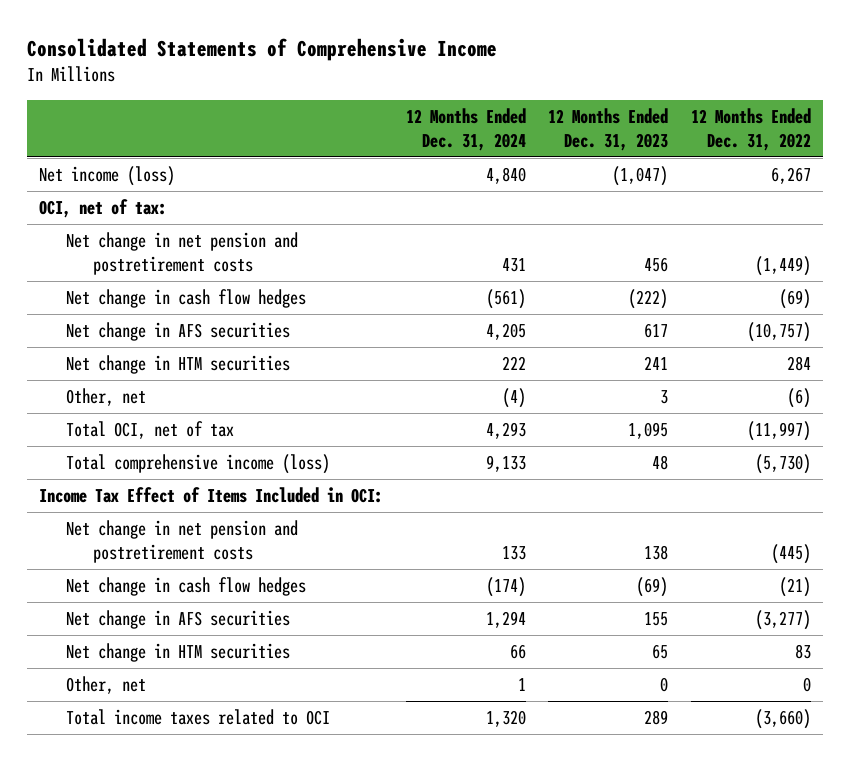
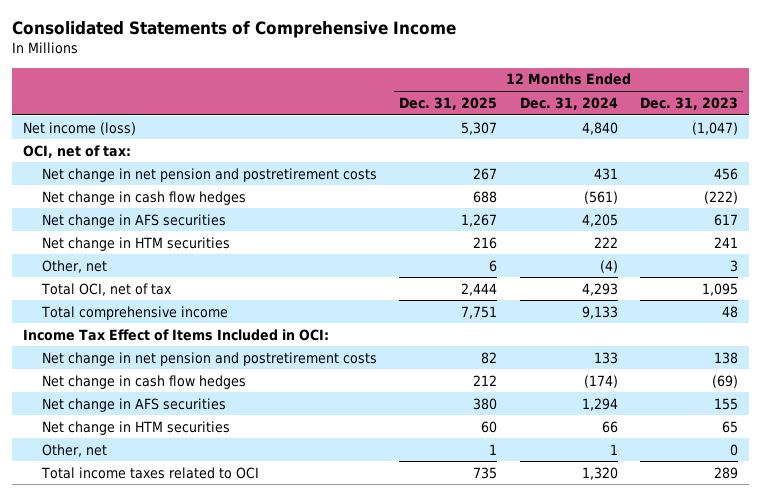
[691,108,812,151] 12 Months Ended Dec. 31, 2022 -> none
none -> [399,96,498,110] Dec. 31, 2025
[65,454,330,475] Total comprehensive income (loss) -> [41,305,229,320] Total comprehensive income

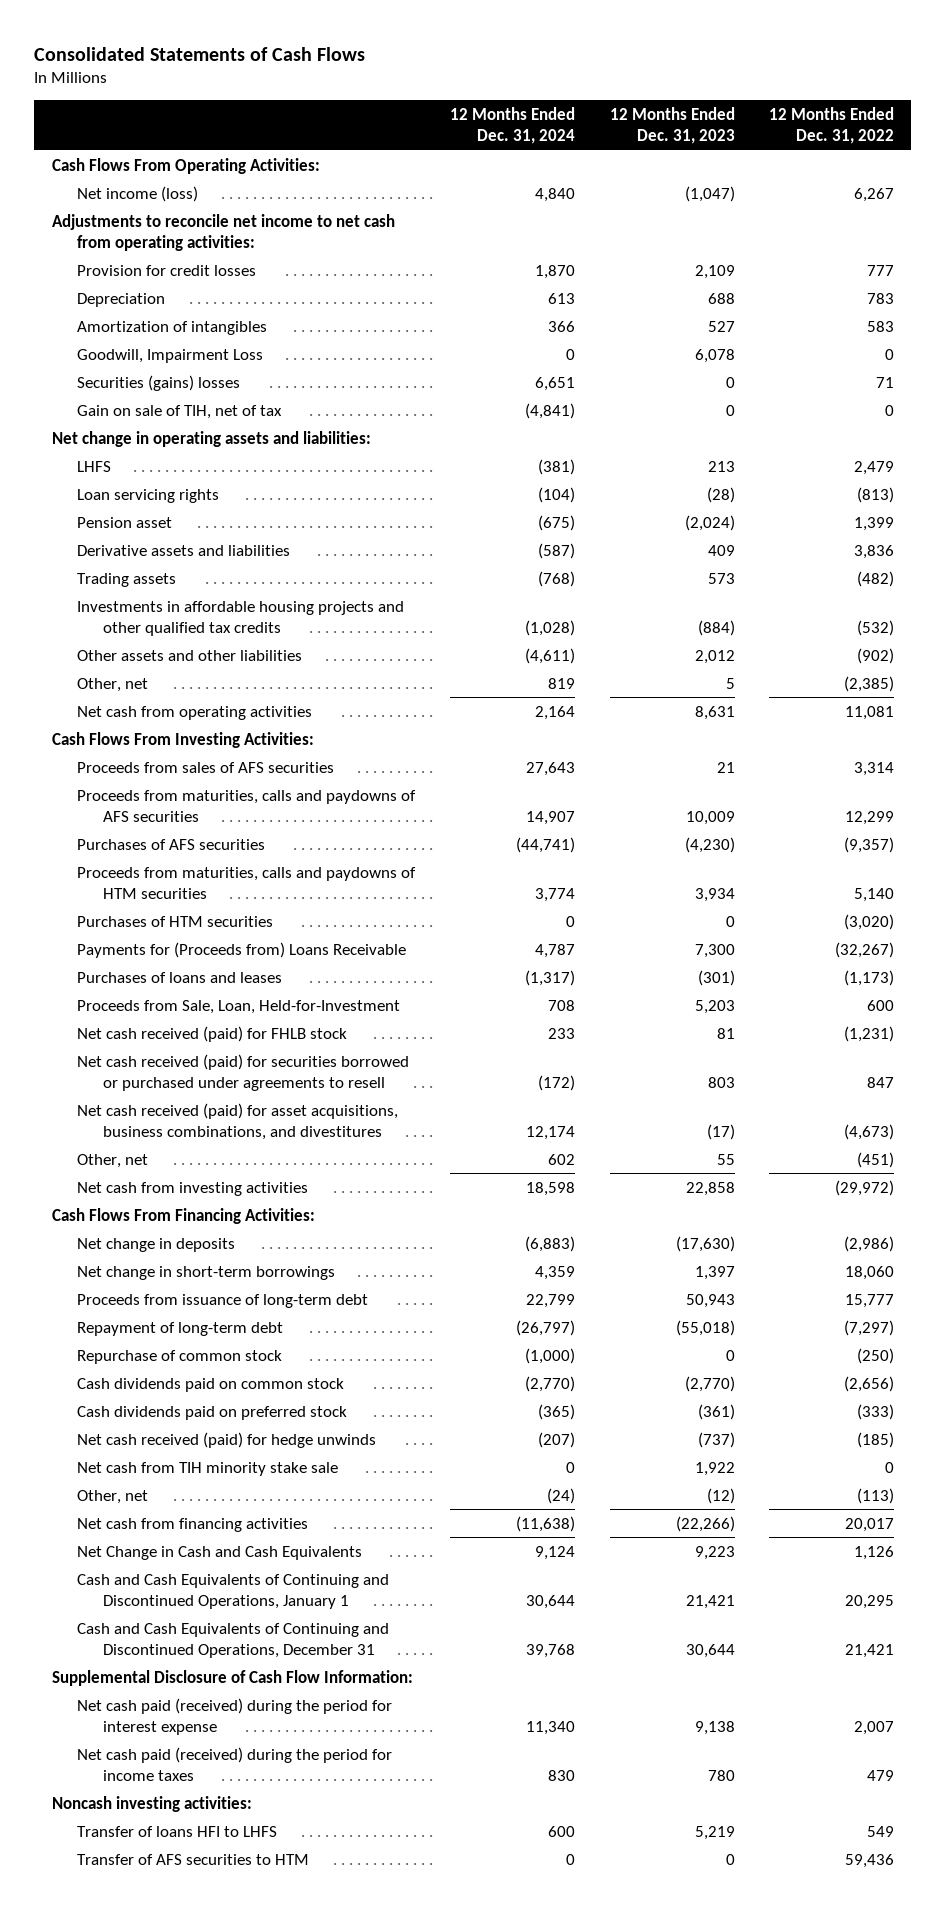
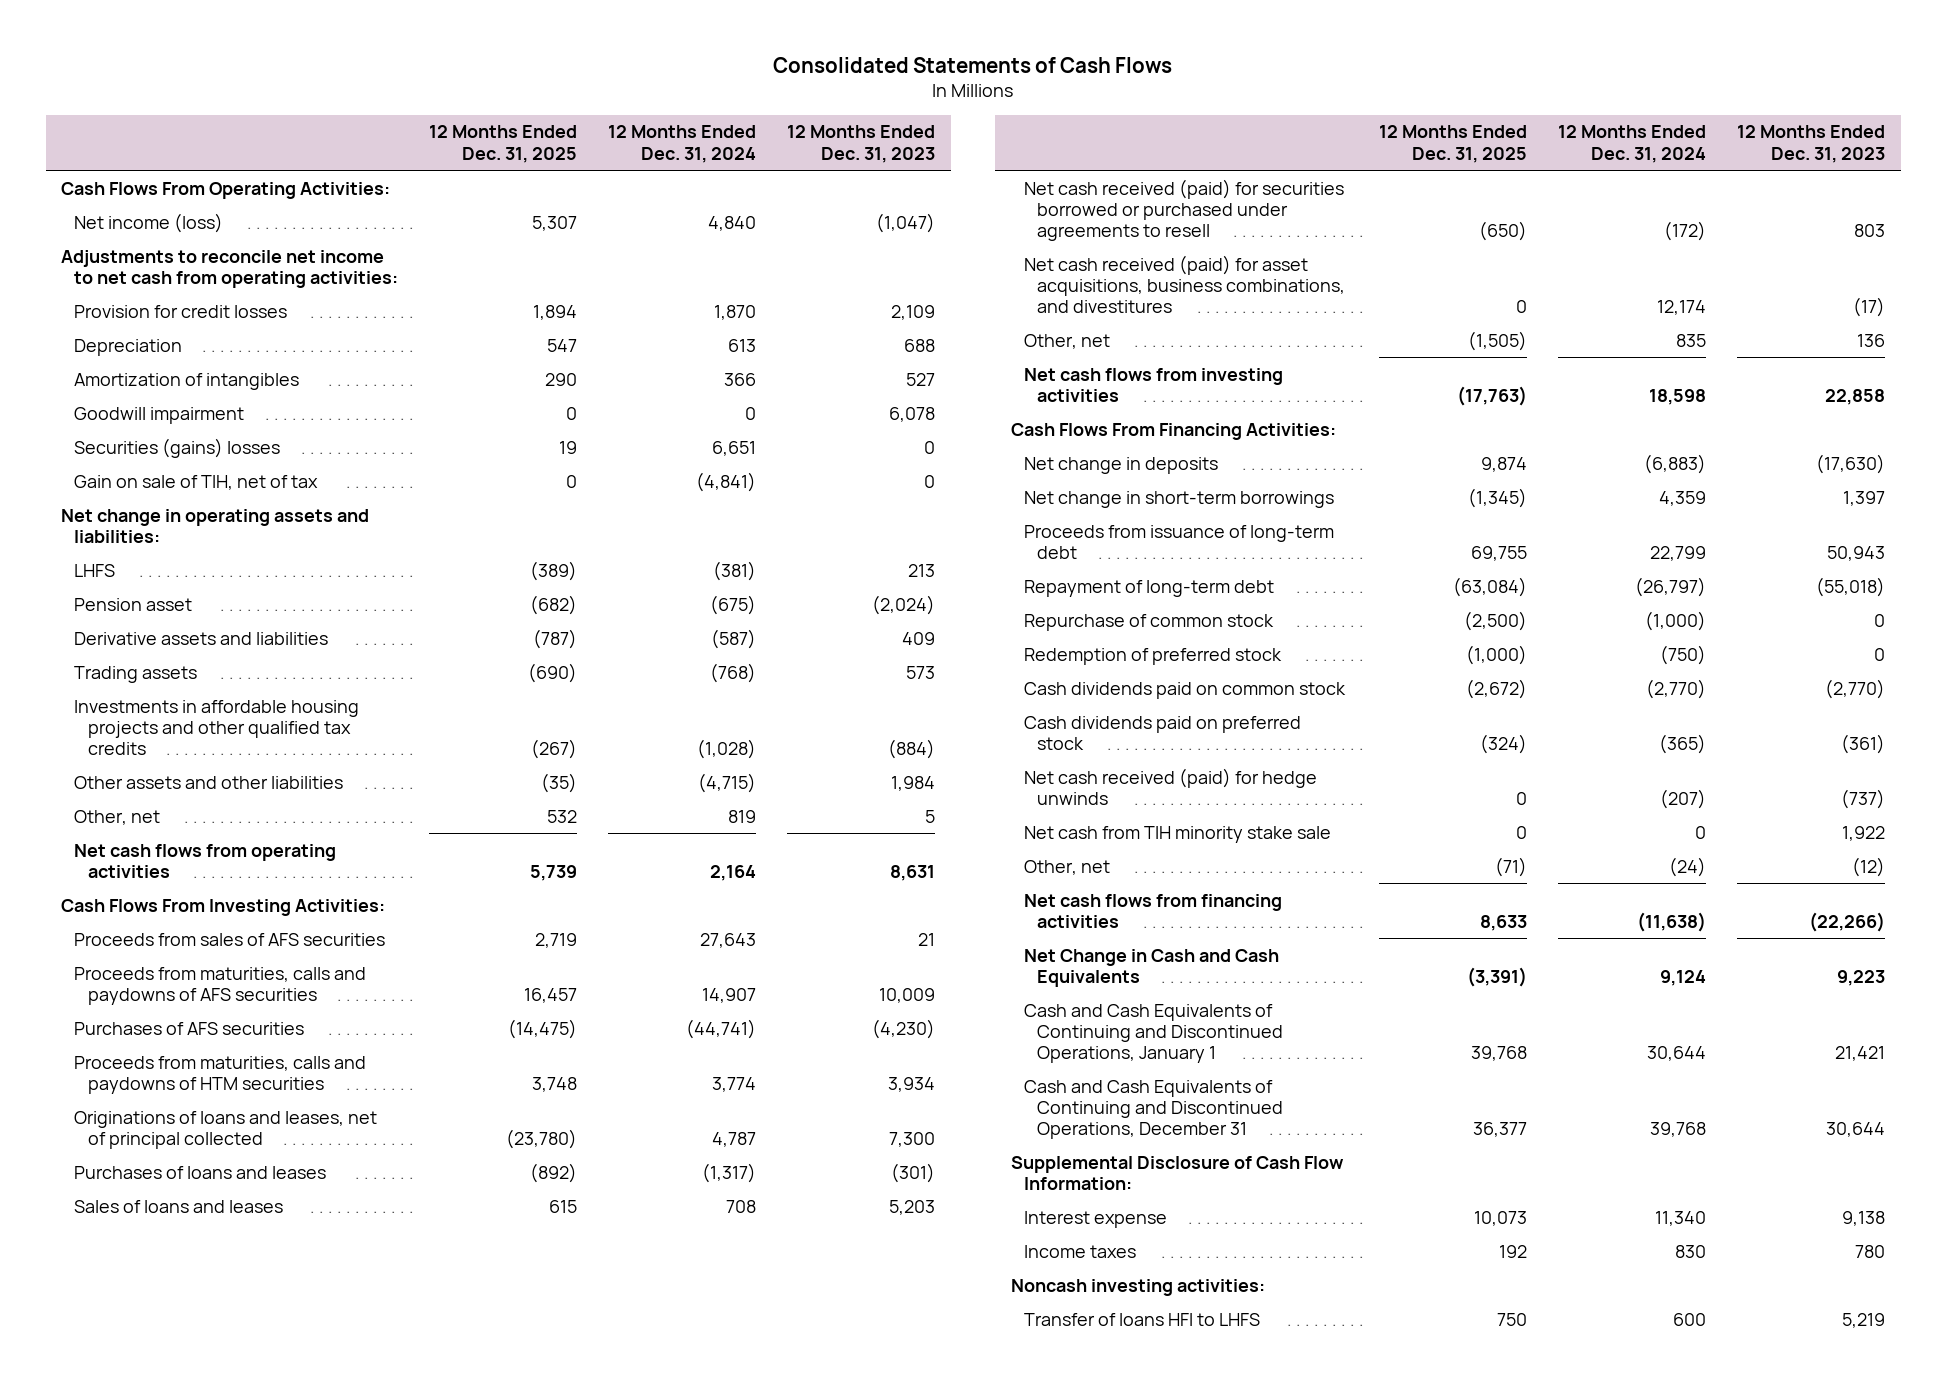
[769,106,895,145] 12 Months Ended Dec. 31, 2022 -> none
none -> [429,125,578,163] 12 Months Ended Dec. 31, 2025
[77,348,264,363] Goodwill, Impairment Loss -> [74,406,245,424] Goodwill impairment
[77,488,220,503] Loan servicing rights -> none
[524,647,575,664] (4,611) -> [698,772,757,793] (4,715)
[694,649,735,664] 2,012 -> [891,775,936,791] 1,984
[77,705,313,720] Net cash from operating activities -> [74,843,337,878] Net cash flows from operating activities
[77,915,274,927] Purchases of HTM securities -> none
[77,941,407,958] Payments for (Proceeds from) Loans Receivable -> [74,1110,378,1149] Originations of loans and leases, net of principal collected
[77,1025,348,1042] Net cash received (paid) for FHLB stock -> none
[77,999,401,1014] Proceeds from Sale, Loan, Held-for-Investment -> [74,1199,284,1213] Sales of loans and leases
[547,1153,575,1165] 602 -> [1676,333,1707,347] 835
[716,1153,735,1165] 55 -> [1857,333,1886,347] 136
[77,1181,309,1196] Net cash from investing activities -> [1024,367,1284,402] Net cash flows from investing activities
none -> [1024,647,1283,665] Redemption of preferred stock
[77,1517,309,1532] Net cash from financing activities -> [1024,893,1283,928] Net cash flows from financing activities
[77,1697,393,1735] Net cash paid (received) during the period for interest expense -> [1024,1210,1168,1228] Interest expense
[77,1746,393,1781] Net cash paid (received) during the period for income taxes -> [1024,1244,1137,1258] Income taxes
[77,1853,310,1865] Transfer of AFS securities to HTM -> none

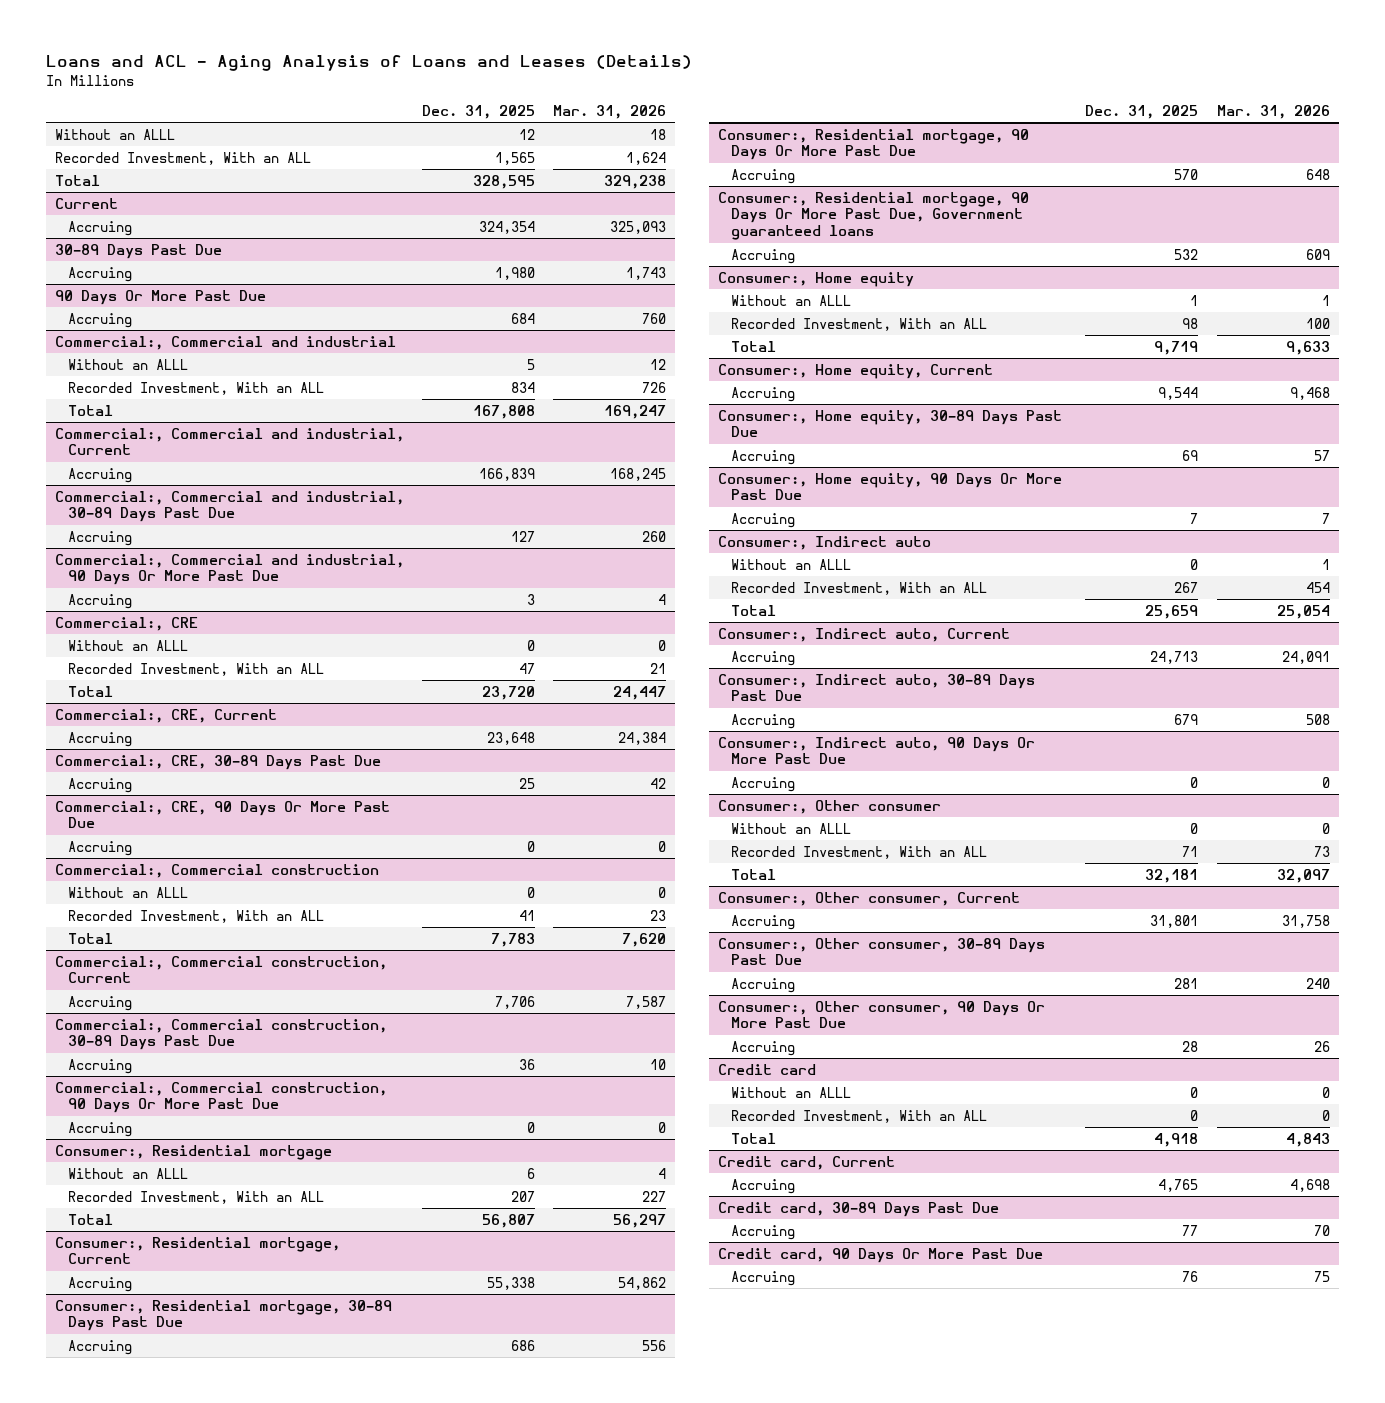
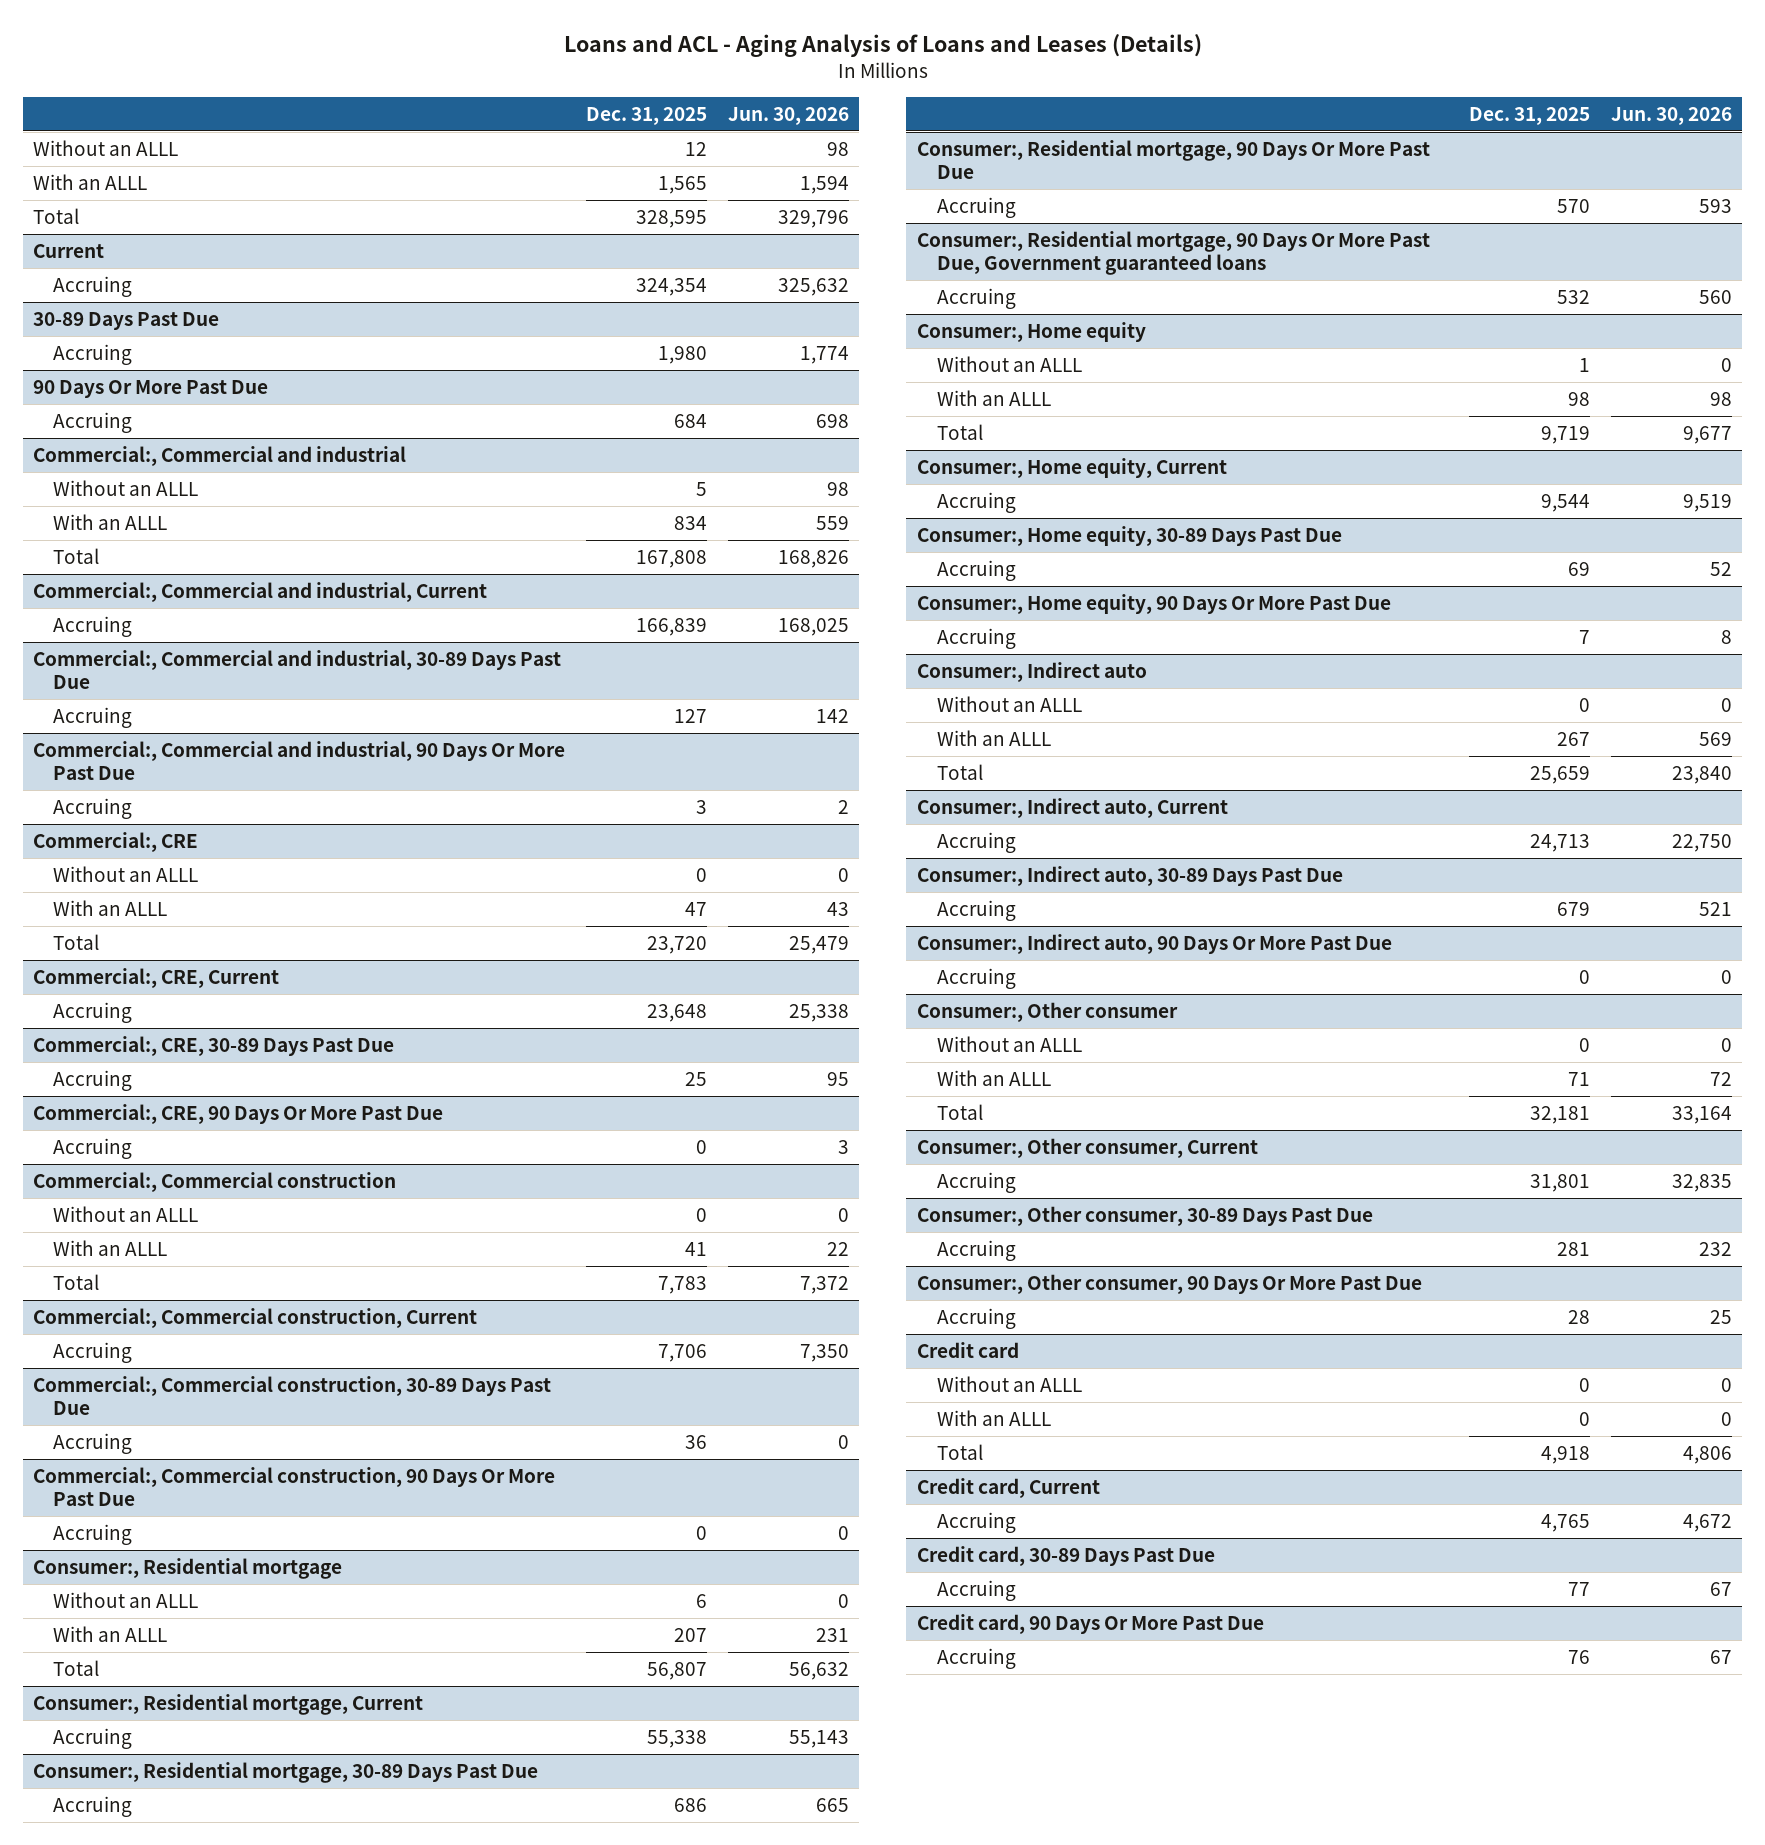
[553,104,667,119] Mar. 31, 2026 -> none
none -> [727,106,849,125] Jun. 30, 2026
[55,151,312,165] Recorded Investment, With an ALL -> [33,173,148,190] With an ALLL
[68,381,325,395] Recorded Investment, With an ALL -> [53,513,168,530] With an ALLL
[68,662,325,676] Recorded Investment, With an ALL -> [53,899,168,916] With an ALLL
[68,909,325,923] Recorded Investment, With an ALL -> [53,1239,168,1256] With an ALLL
[68,1190,325,1204] Recorded Investment, With an ALL -> [53,1625,168,1642] With an ALLL
[731,317,988,331] Recorded Investment, With an ALL -> [936,389,1051,406] With an ALLL
[731,581,988,595] Recorded Investment, With an ALL -> [936,729,1051,746] With an ALLL
[731,845,988,859] Recorded Investment, With an ALL -> [936,1069,1051,1086] With an ALLL
[731,1109,988,1123] Recorded Investment, With an ALL -> [936,1409,1051,1426] With an ALLL

